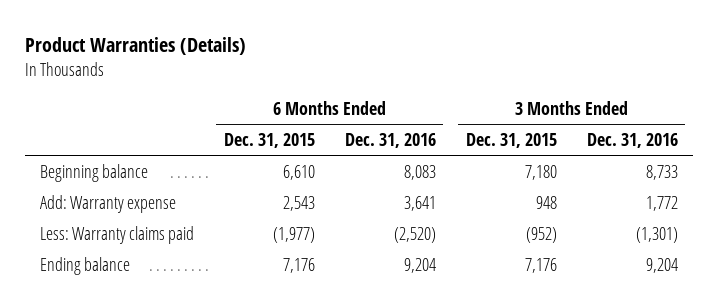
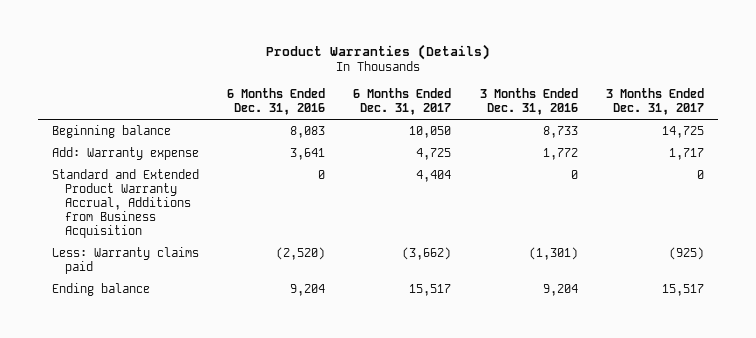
[223,132,315,148] Dec. 31, 2015 -> none
[465,132,557,148] Dec. 31, 2015 -> none
none -> [353,88,452,115] 6 Months Ended Dec. 31, 2017
none -> [605,88,704,115] 3 Months Ended Dec. 31, 2017
none -> [52,169,200,238] Standard and Extended Product Warranty Accrual, Additions from Business Acquisition

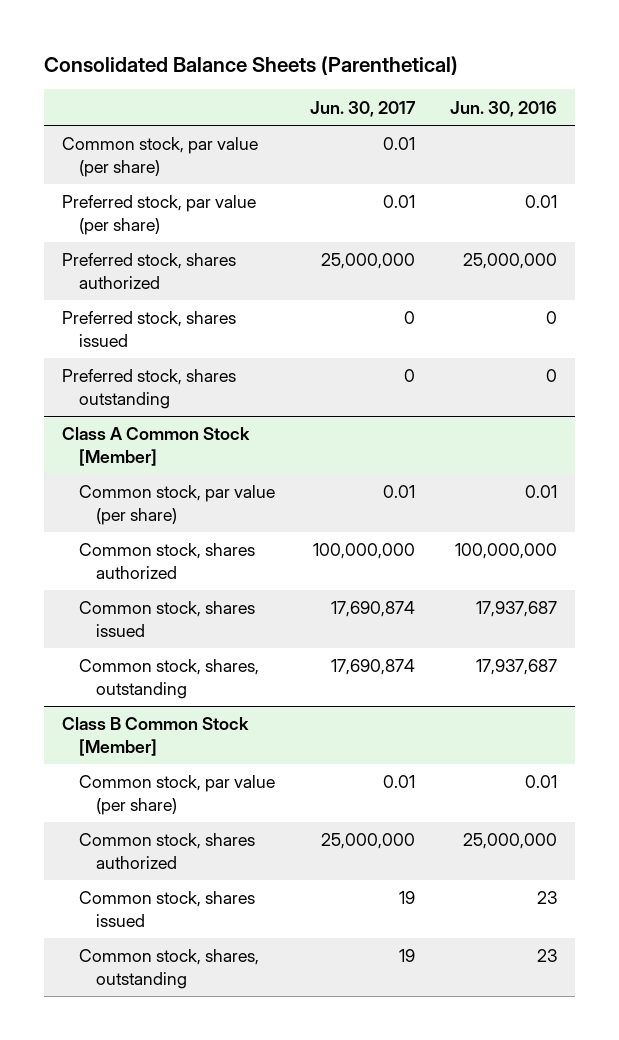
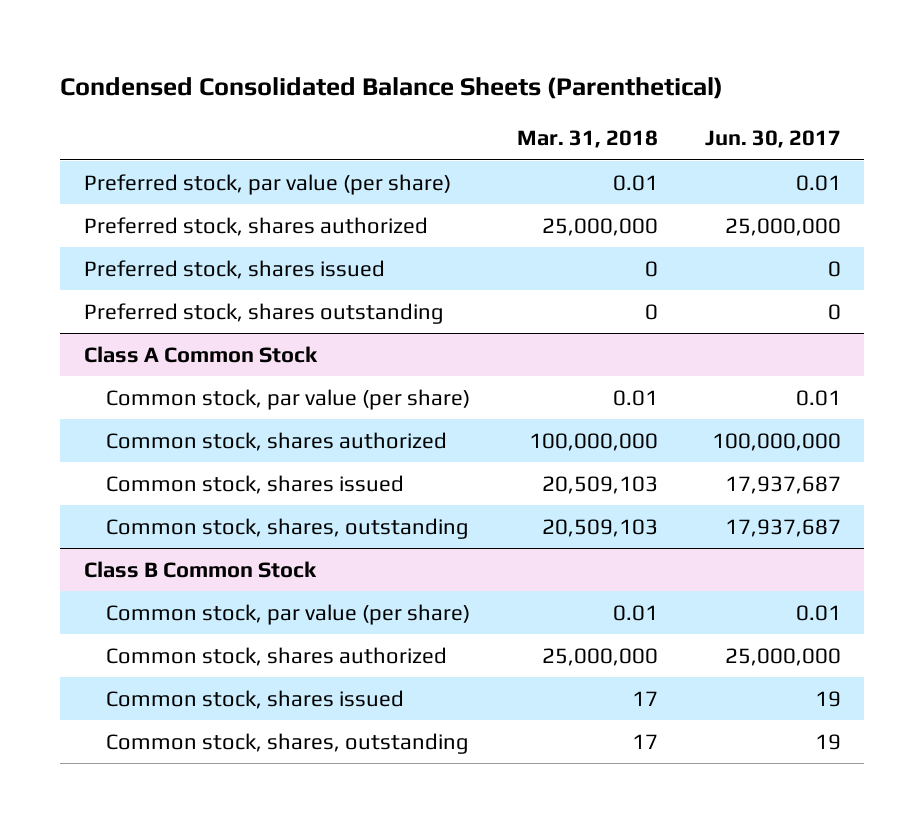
[44,55,459,75] Consolidated Balance Sheets (Parenthetical) -> [60,76,724,99] Condensed Consolidated Balance Sheets (Parenthetical)
[450,100,558,117] Jun. 30, 2016 -> none
none -> [516,130,658,149] Mar. 31, 2018
[61,137,258,177] Common stock, par value (per share) -> none
[61,427,250,466] Class A Common Stock [Member] -> [83,345,318,363] Class A Common Stock
[331,601,416,618] 17,690,874 -> [724,475,841,494] 17,937,687
[331,659,416,676] 17,690,874 -> [724,518,841,537] 17,937,687
[61,717,249,756] Class B Common Stock [Member] -> [83,560,317,578] Class B Common Stock

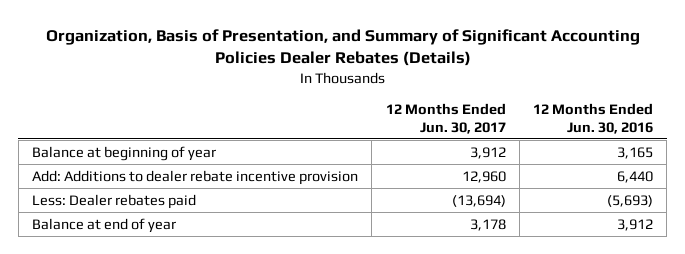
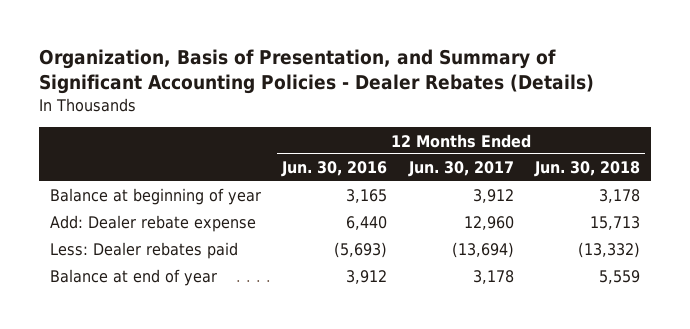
[45,28,640,67] Organization, Basis of Presentation, and Summary of Significant Accounting Policies Dealer Rebates (Details) -> [39,49,595,95] Organization, Basis of Presentation, and Summary of Significant Accounting Policies - Dealer Rebates (Details)
none -> [533,161,640,178] Jun. 30, 2018
[31,169,358,185] Add: Additions to dealer rebate incentive provision -> [49,215,256,233] Add: Dealer rebate expense

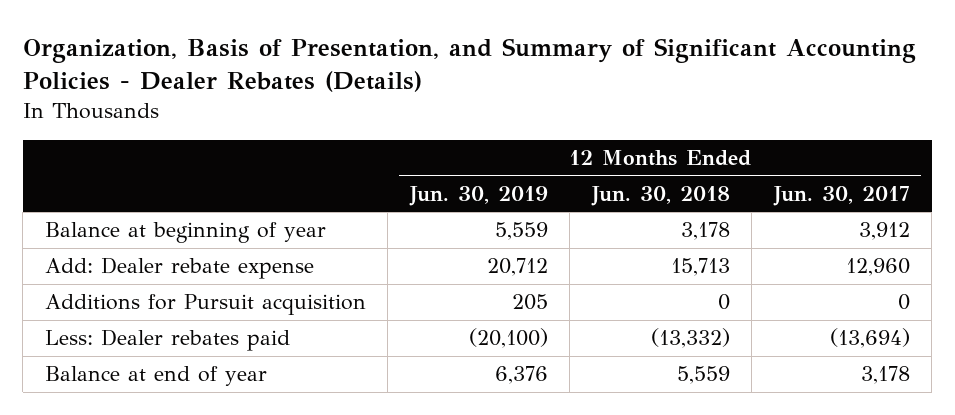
[281,161,388,178] Jun. 30, 2016 -> none
none -> [408,185,548,206] Jun. 30, 2019
none -> [44,294,366,316] Additions for Pursuit acquisition

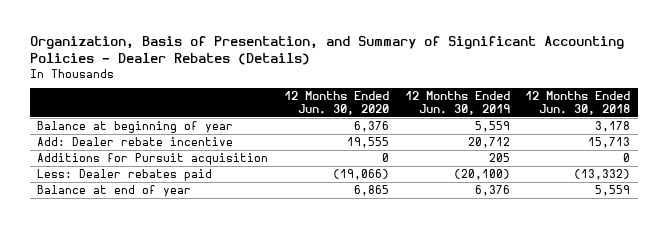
[772,185,910,206] Jun. 30, 2017 -> none
none -> [284,91,390,115] 12 Months Ended Jun. 30, 2020
[44,257,314,280] Add: Dealer rebate expense -> [37,137,234,147] Add: Dealer rebate incentive

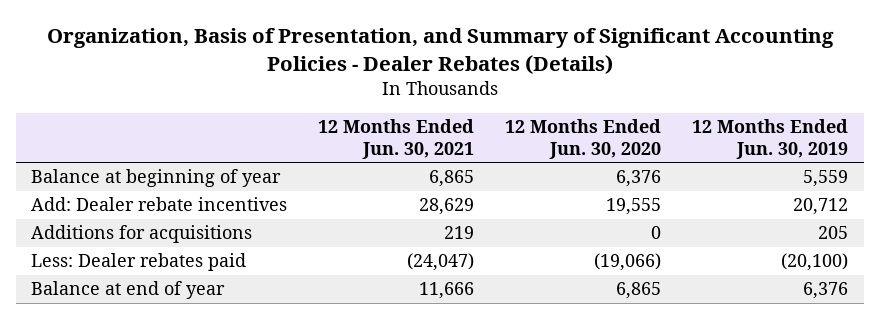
[525,91,631,115] 12 Months Ended Jun. 30, 2018 -> none
none -> [318,118,475,159] 12 Months Ended Jun. 30, 2021
[37,137,234,147] Add: Dealer rebate incentive -> [31,197,288,212] Add: Dealer rebate incentives
[37,153,269,166] Additions for Pursuit acquisition -> [31,225,253,244] Additions for acquisitions

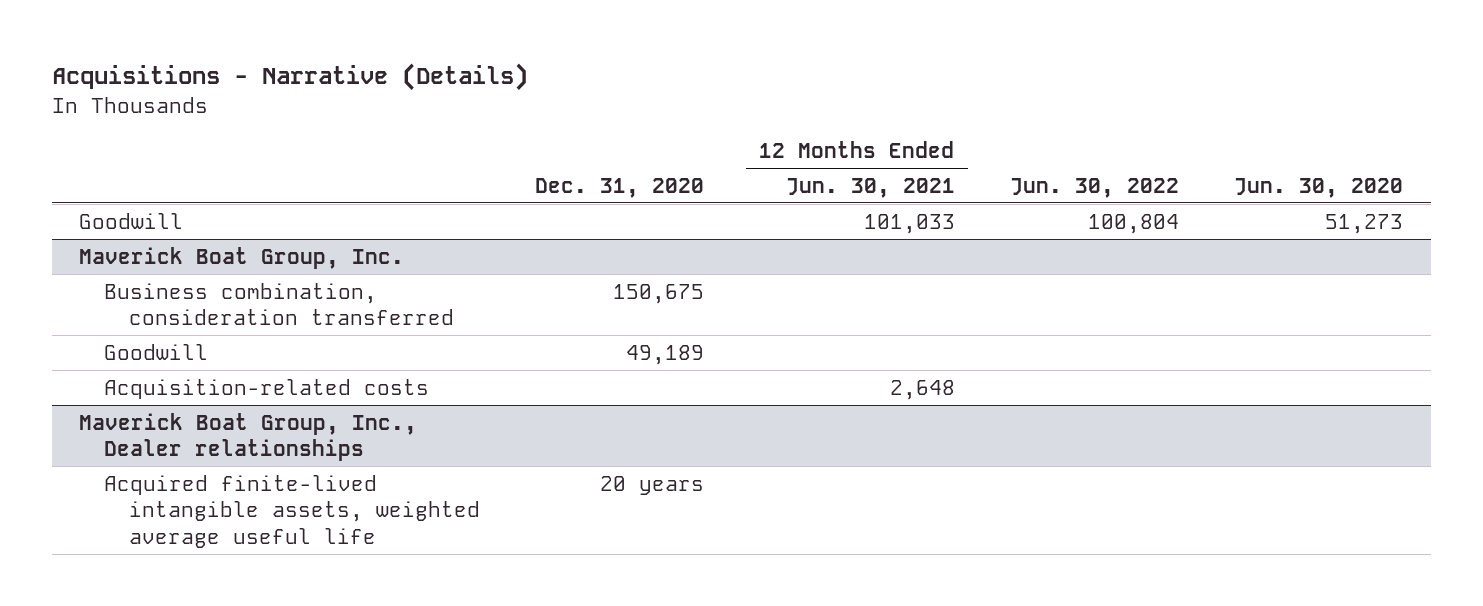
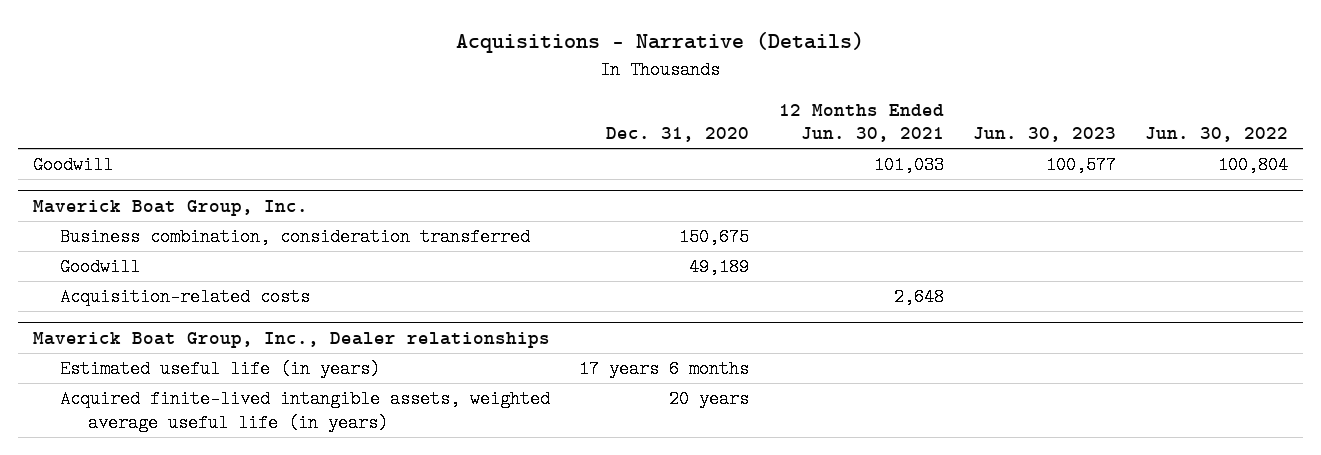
[1234,177,1404,198] Jun. 30, 2020 -> none
none -> [972,127,1116,143] Jun. 30, 2023
none -> [60,360,381,379] Estimated useful life (in years)
[103,474,480,548] Acquired finite-lived intangible assets, weighted average useful life -> [60,390,551,432] Acquired finite-lived intangible assets, weighted average useful life (in years)

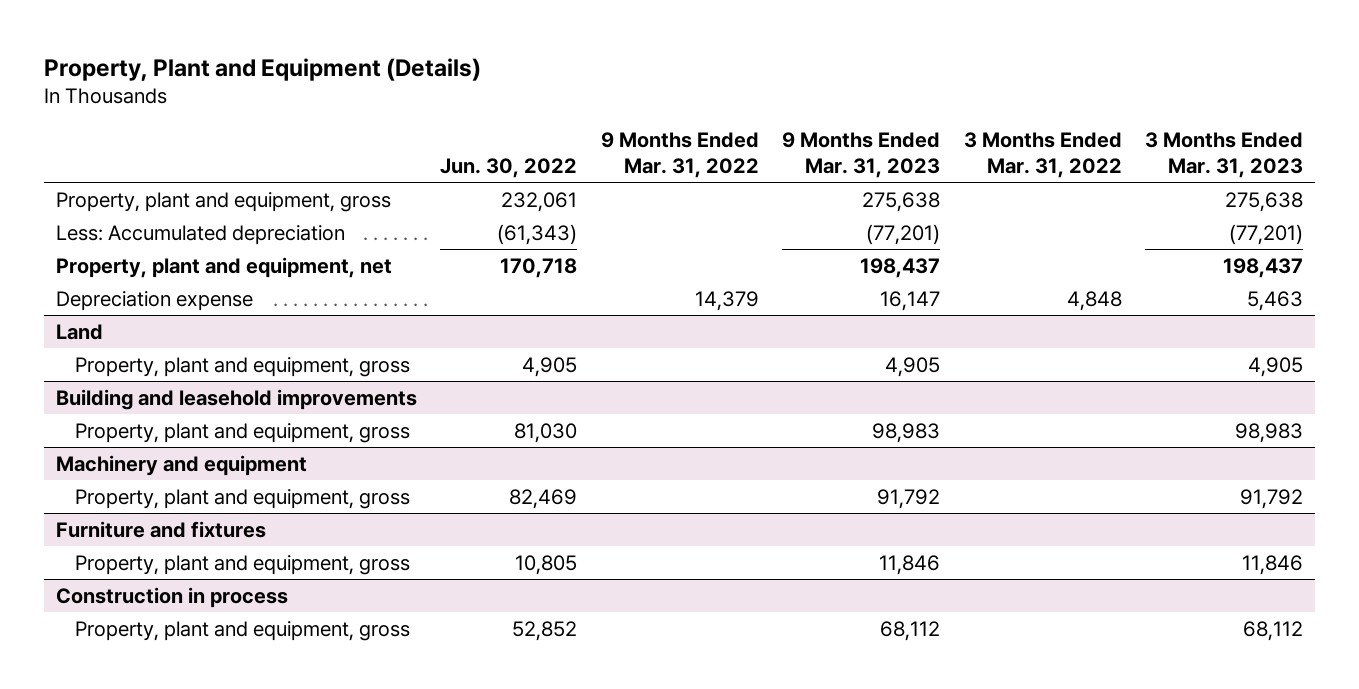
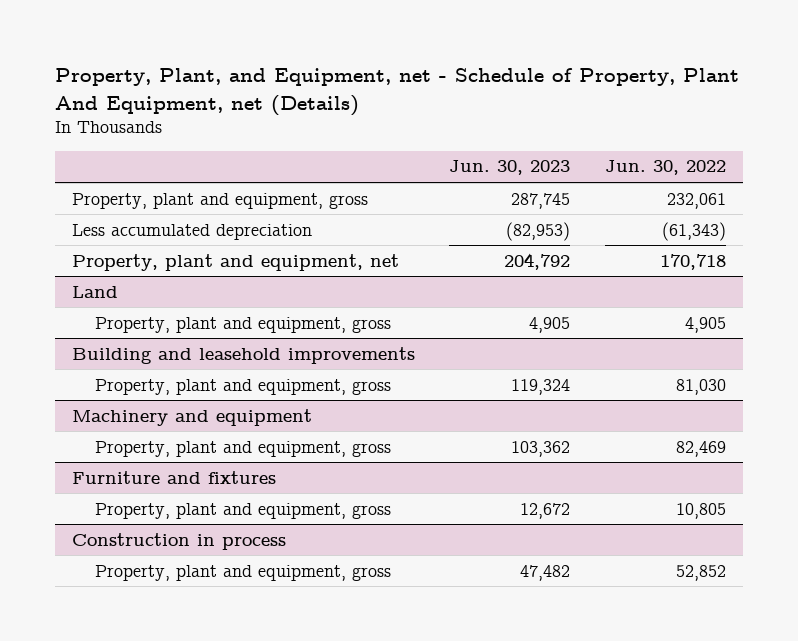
[43,57,481,81] Property, Plant and Equipment (Details) -> [55,68,740,116] Property, Plant, and Equipment, net - Schedule of Property, Plant And Equipment, net (Details)
[600,132,759,179] 9 Months Ended Mar. 31, 2022 -> none
[782,132,941,179] 9 Months Ended Mar. 31, 2023 -> none
[963,132,1122,179] 3 Months Ended Mar. 31, 2022 -> none
[1145,132,1304,179] 3 Months Ended Mar. 31, 2023 -> none
none -> [449,160,571,176] Jun. 30, 2023
[55,224,345,245] Less: Accumulated depreciation -> [72,223,313,240] Less accumulated depreciation
[55,290,253,311] Depreciation expense -> none

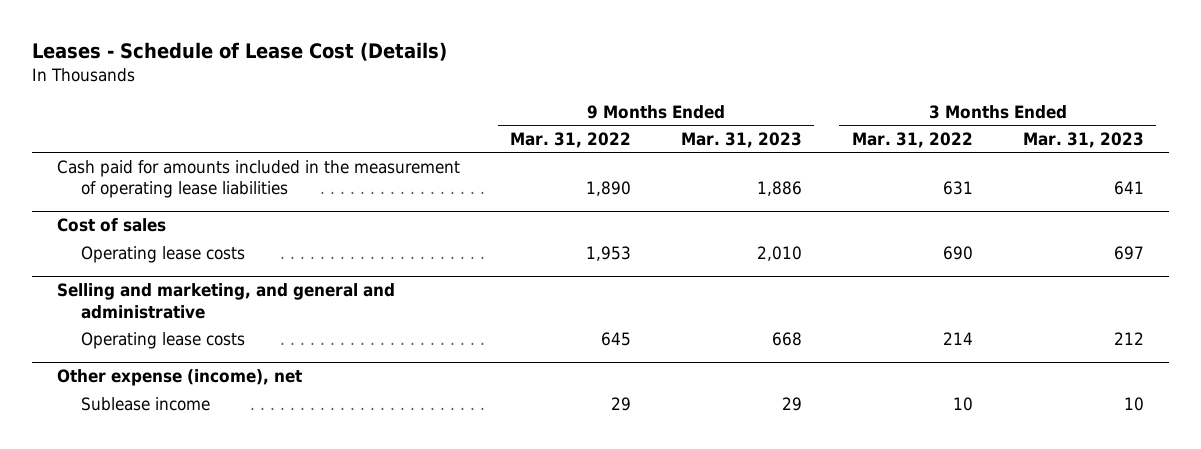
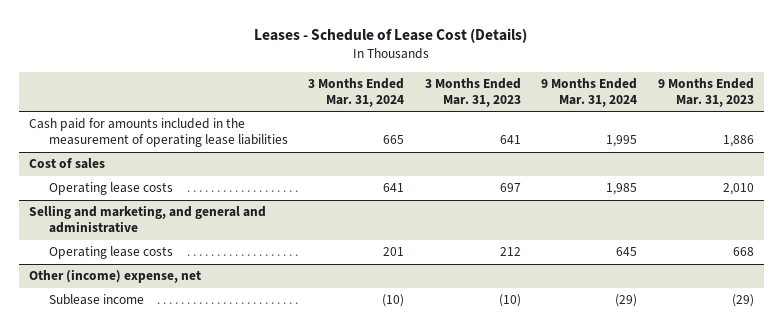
[509,131,631,148] Mar. 31, 2022 -> none
[851,131,973,148] Mar. 31, 2022 -> none
none -> [308,77,405,107] 3 Months Ended Mar. 31, 2024
none -> [541,77,638,107] 9 Months Ended Mar. 31, 2024
[57,369,303,387] Other expense (income), net -> [28,269,201,284] Other (income) expense, net
[781,396,802,411] 29 -> [731,294,754,308] (29)
[1123,396,1144,411] 10 -> [498,294,521,308] (10)

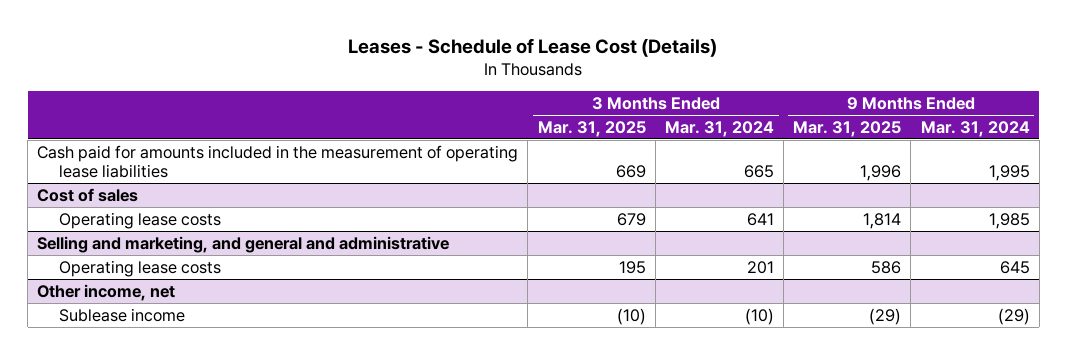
[424,77,521,107] 3 Months Ended Mar. 31, 2023 -> none
[657,77,754,107] 9 Months Ended Mar. 31, 2023 -> none
none -> [537,120,646,137] Mar. 31, 2025
none -> [793,120,902,137] Mar. 31, 2025
[28,269,201,284] Other (income) expense, net -> [37,283,176,301] Other income, net

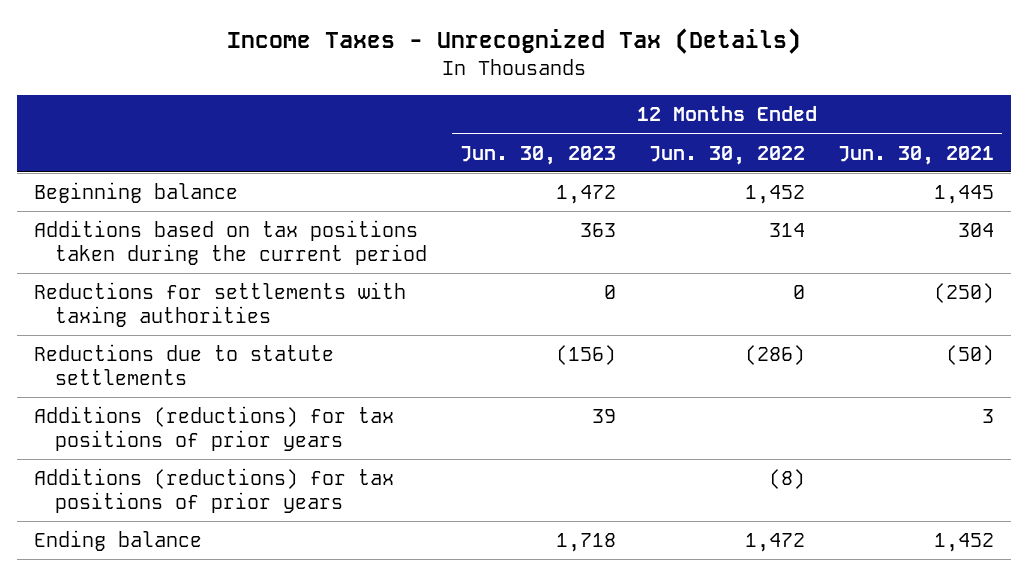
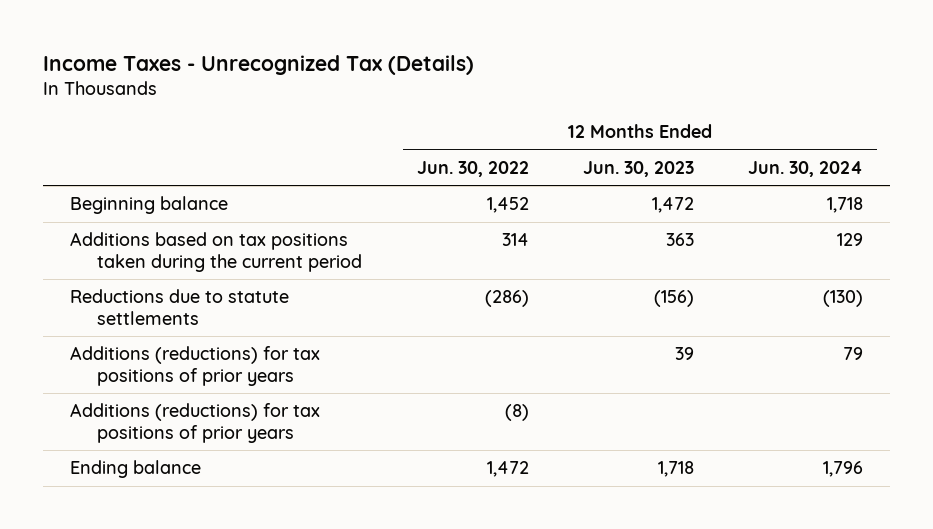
[838,145,995,165] Jun. 30, 2021 -> none
none -> [748,160,864,177] Jun. 30, 2024
[33,282,406,327] Reductions for settlements with taxing authorities -> none

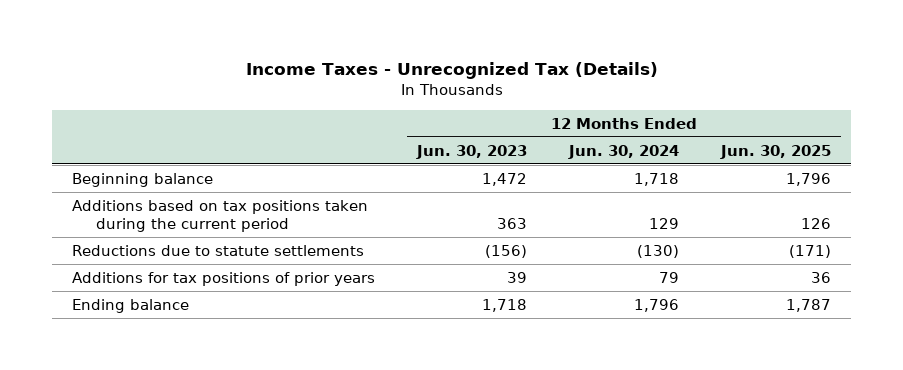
[416,160,529,177] Jun. 30, 2022 -> none
none -> [719,144,831,159] Jun. 30, 2025
[69,403,320,443] Additions (reductions) for tax positions of prior years -> none
[69,346,320,386] Additions (reductions) for tax positions of prior years -> [72,271,376,286] Additions for tax positions of prior years

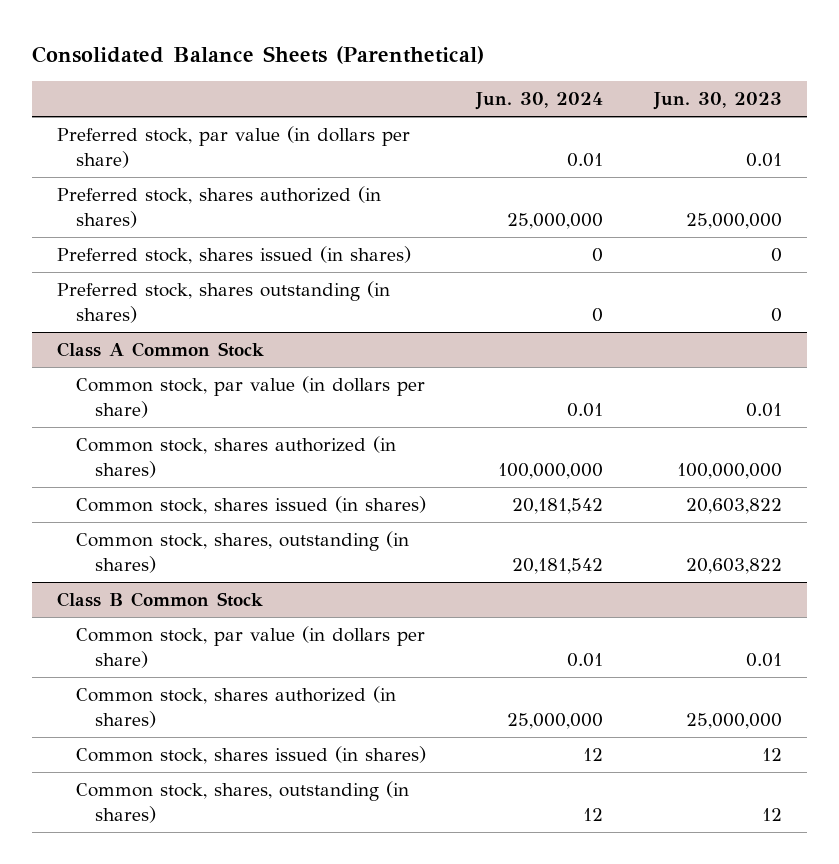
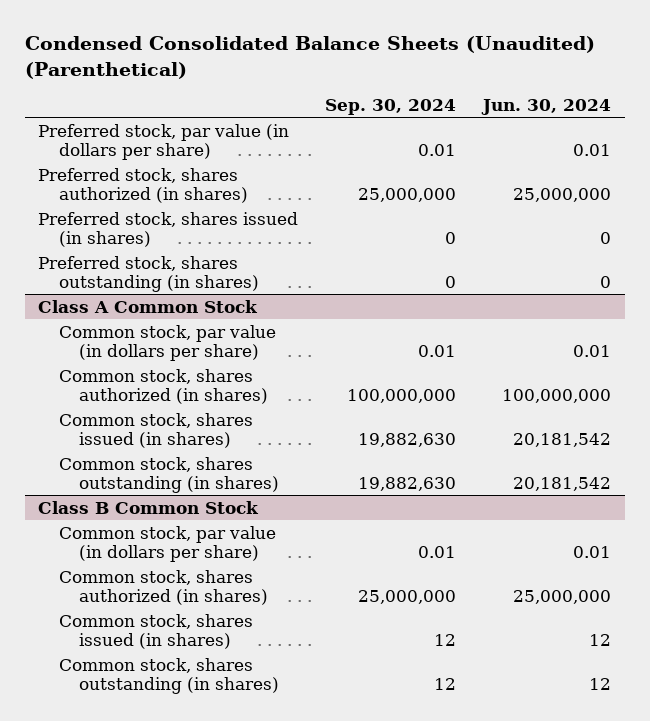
[32,45,485,64] Consolidated Balance Sheets (Parenthetical) -> [25,36,596,79] Condensed Consolidated Balance Sheets (Unaudited) (Parenthetical)
[652,92,782,111] Jun. 30, 2023 -> none
none -> [325,98,457,115] Sep. 30, 2024
[76,531,410,573] Common stock, shares, outstanding (in shares) -> [58,456,280,493] Common stock, shares outstanding (in shares)
[76,781,410,823] Common stock, shares, outstanding (in shares) -> [58,657,280,694] Common stock, shares outstanding (in shares)

